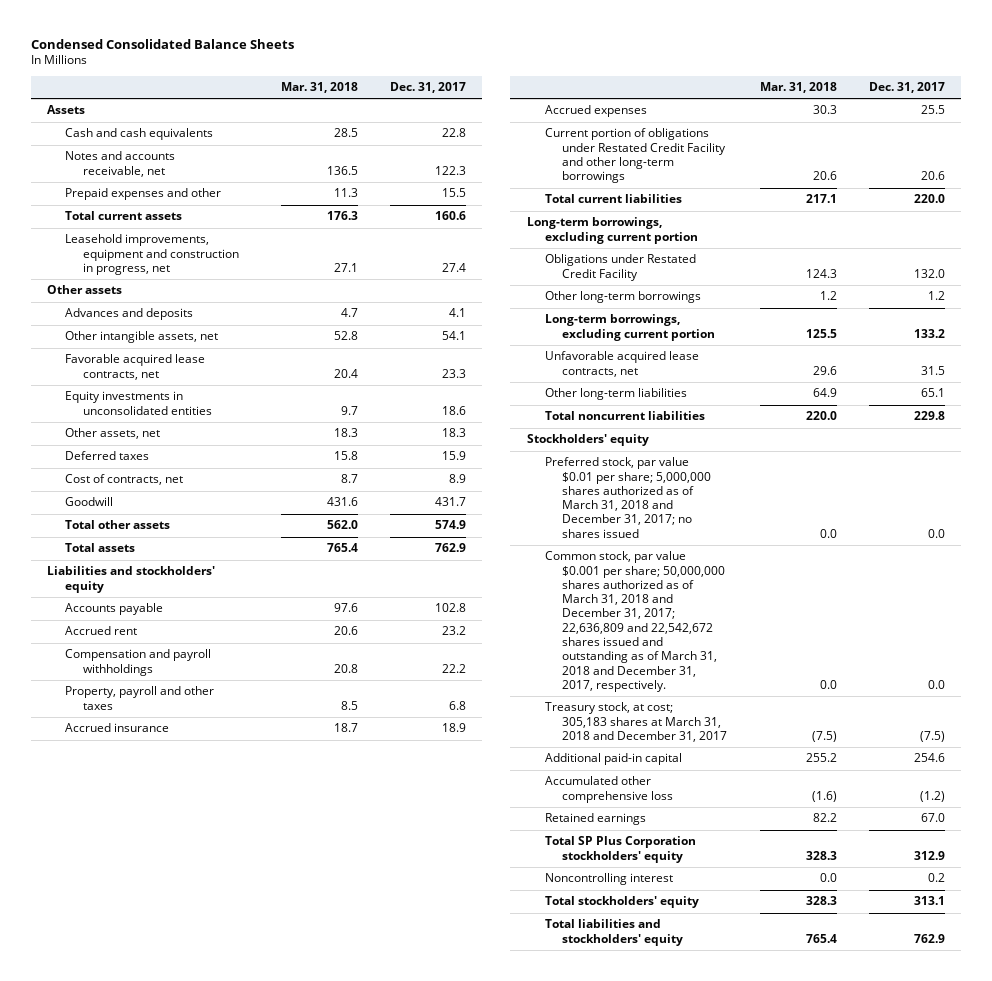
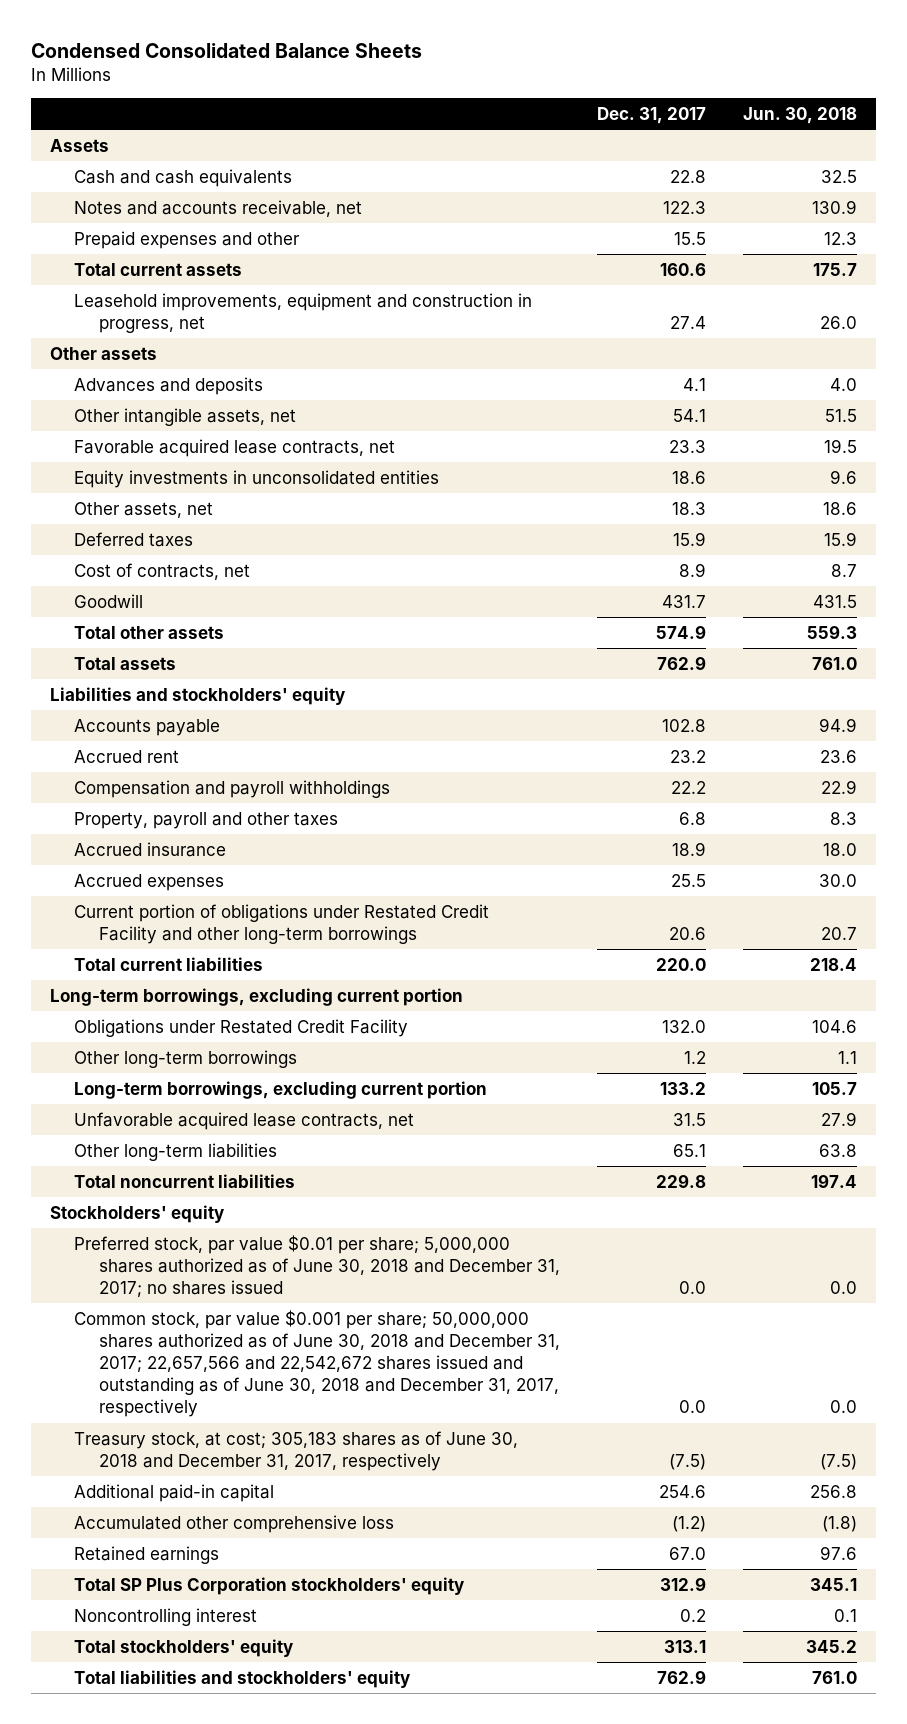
[280,82,358,94] Mar. 31, 2018 -> none
none -> [743,107,858,125] Jun. 30, 2018
[544,457,712,538] Preferred stock, par value $0.01 per share; 5,000,000 shares authorized as of March 31, 2018 and December 31, 2017; no shares issued -> [74,1234,560,1298] Preferred stock, par value $0.01 per share; 5,000,000 shares authorized as of June 30, 2018 and December 31, 2017; no shares issued
[544,551,726,692] Common stock, par value $0.001 per share; 50,000,000 shares authorized as of March 31, 2018 and December 31, 2017; 22,636,809 and 22,542,672 shares issued and outstanding as of March 31, 2018 and December 31, 2017, respectively. -> [74,1309,560,1418] Common stock, par value $0.001 per share; 50,000,000 shares authorized as of June 30, 2018 and December 31, 2017; 22,657,566 and 22,542,672 shares issued and outstanding as of June 30, 2018 and December 31, 2017, respectively
[544,702,728,742] Treasury stock, at cost; 305,183 shares at March 31, 2018 and December 31, 2017 -> [74,1430,519,1471] Treasury stock, at cost; 305,183 shares as of June 30, 2018 and December 31, 2017, respectively

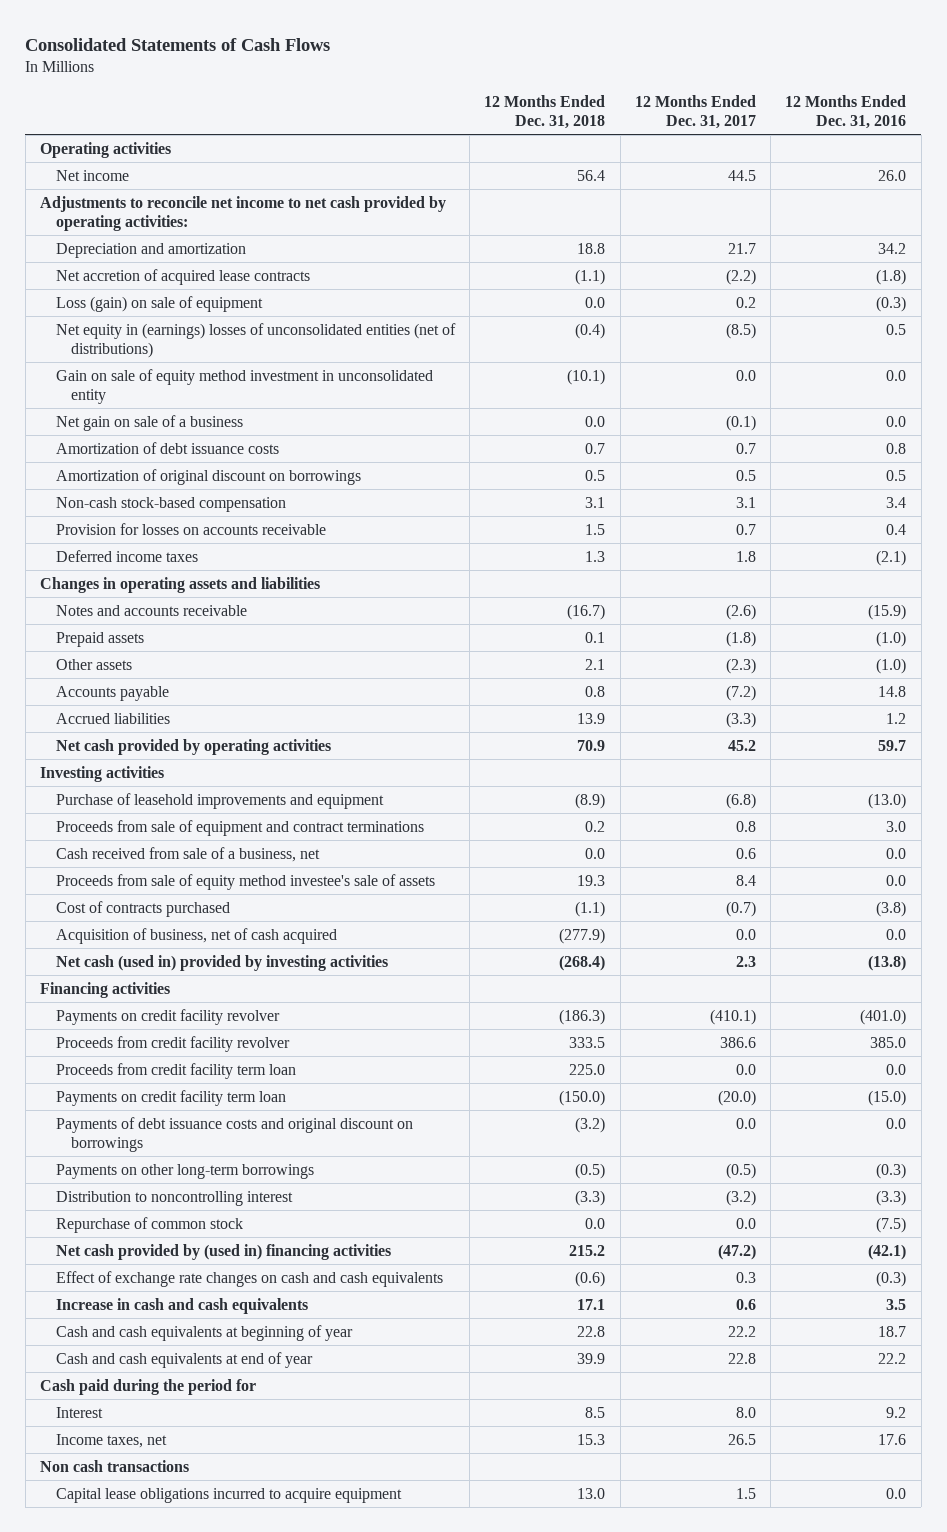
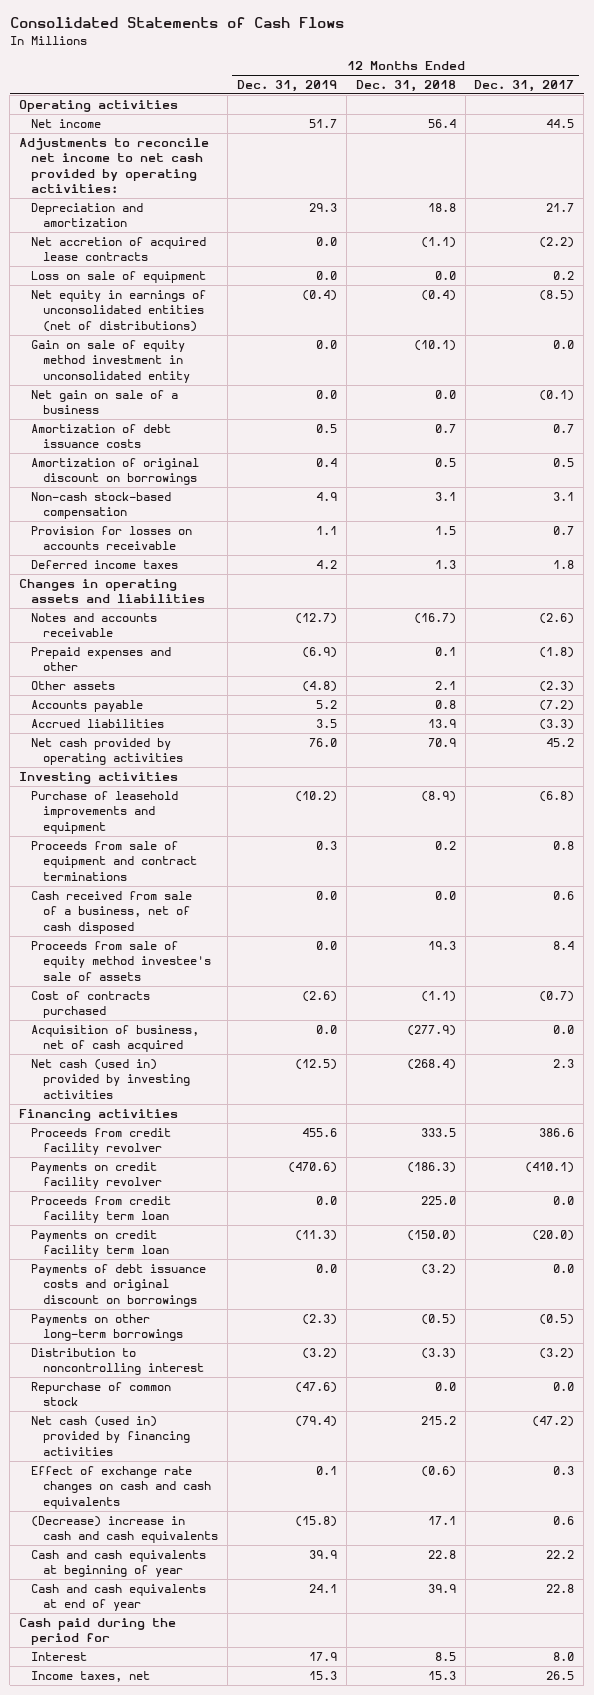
[785,95,907,130] 12 Months Ended Dec. 31, 2016 -> none
none -> [236,80,337,93] Dec. 31, 2019
[55,295,263,312] Loss (gain) on sale of equipment -> [31,270,207,283] Loss on sale of equipment
[55,322,456,358] Net equity in (earnings) losses of unconsolidated entities (net of distributions) -> [31,289,207,332] Net equity in earnings of unconsolidated entities (net of distributions)
[55,631,144,647] Prepaid assets -> [31,646,172,672] Prepaid expenses and other
[55,846,320,862] Cash received from sale of a business, net -> [31,890,193,934] Cash received from sale of a business, net of cash disposed
[55,1008,280,1025] Payments on credit facility revolver -> [31,1161,163,1190] Payments on credit facility revolver
[55,1243,391,1260] Net cash provided by (used in) financing activities -> [31,1415,191,1456] Net cash (used in) provided by financing activities
[55,1297,308,1314] Increase in cash and cash equivalents -> [31,1515,219,1544] (Decrease) increase in cash and cash equivalents
[40,1459,190,1472] Non cash transactions -> none
[55,1487,402,1503] Capital lease obligations incurred to acquire equipment -> none

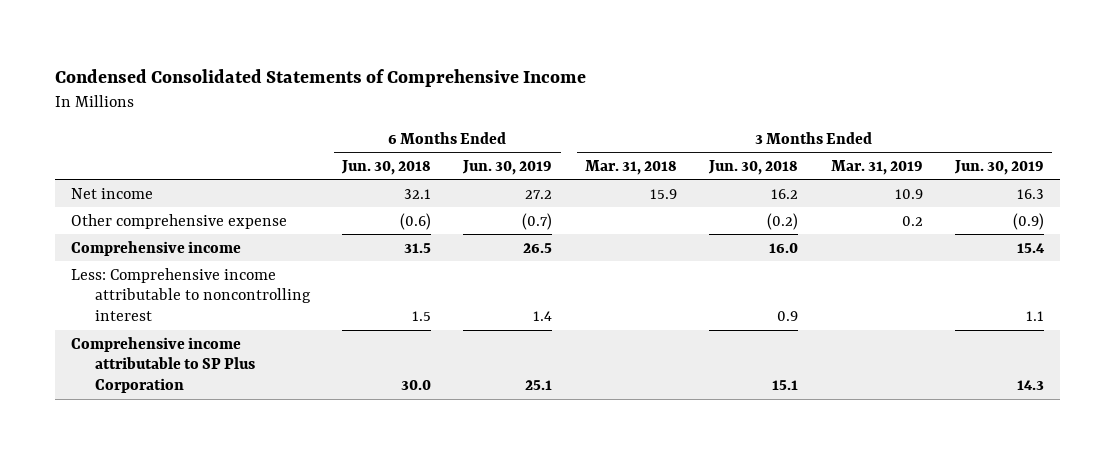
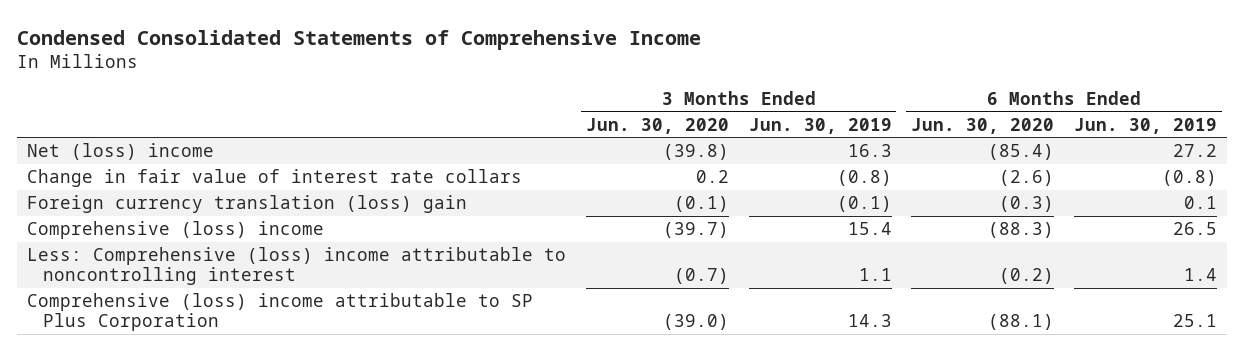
[341,159,432,175] Jun. 30, 2018 -> none
[584,159,677,175] Mar. 31, 2018 -> none
[708,159,799,175] Jun. 30, 2018 -> none
[830,159,923,175] Mar. 31, 2019 -> none
none -> [585,117,729,134] Jun. 30, 2020
none -> [911,117,1055,134] Jun. 30, 2020
[71,213,288,229] Other comprehensive expense -> none
[71,187,154,199] Net income -> [27,143,215,161] Net (loss) income
none -> [27,169,523,188] Change in fair value of interest rate collars
none -> [27,195,468,214] Foreign currency translation (loss) gain
[71,240,242,256] Comprehensive income -> [27,221,325,240] Comprehensive (loss) income
[71,267,311,322] Less: Comprehensive income attributable to noncontrolling interest -> [27,247,567,286] Less: Comprehensive (loss) income attributable to noncontrolling interest
[71,336,255,394] Comprehensive income attributable to SP Plus Corporation -> [27,293,534,332] Comprehensive (loss) income attributable to SP Plus Corporation

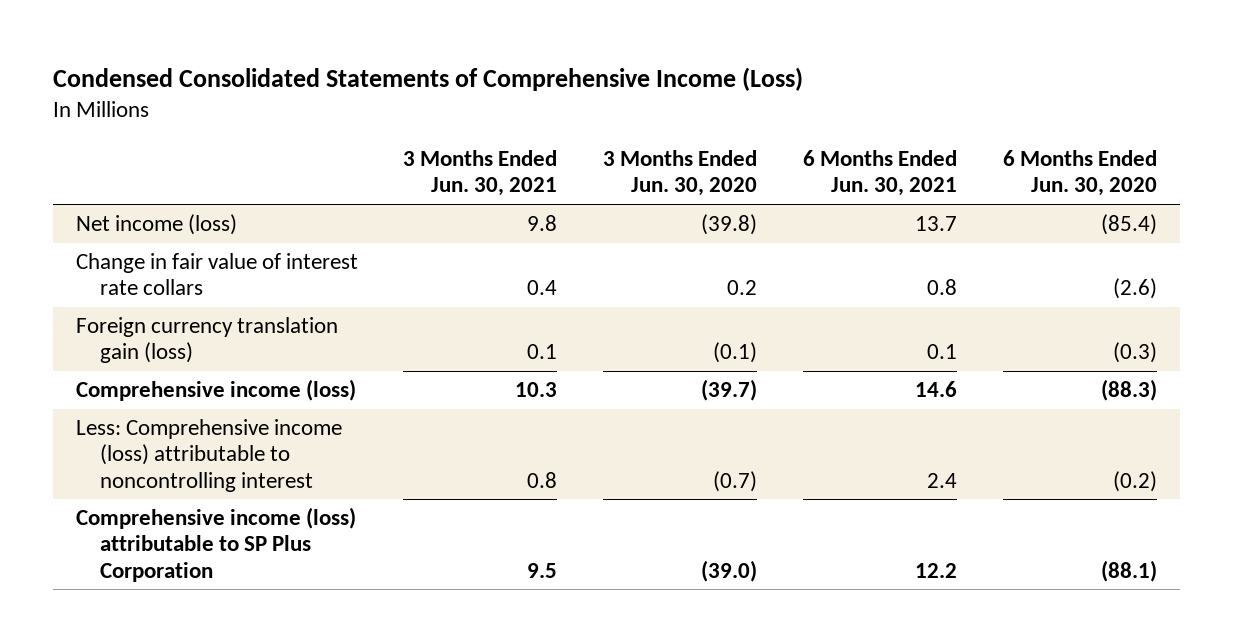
[17,29,702,50] Condensed Consolidated Statements of Comprehensive Income -> [52,67,803,92] Condensed Consolidated Statements of Comprehensive Income (Loss)
[748,117,892,134] Jun. 30, 2019 -> none
[1073,117,1217,134] Jun. 30, 2019 -> none
none -> [403,150,558,197] 3 Months Ended Jun. 30, 2021
none -> [803,150,958,197] 6 Months Ended Jun. 30, 2021
[27,143,215,161] Net (loss) income -> [75,214,237,236] Net income (loss)
[27,195,468,214] Foreign currency translation (loss) gain -> [75,317,338,364] Foreign currency translation gain (loss)
[27,221,325,240] Comprehensive (loss) income -> [75,379,356,402] Comprehensive income (loss)
[27,247,567,286] Less: Comprehensive (loss) income attributable to noncontrolling interest -> [75,419,342,492] Less: Comprehensive income (loss) attributable to noncontrolling interest
[27,293,534,332] Comprehensive (loss) income attributable to SP Plus Corporation -> [75,507,356,582] Comprehensive income (loss) attributable to SP Plus Corporation

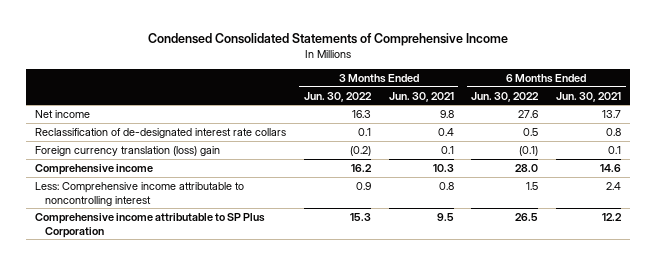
[52,67,803,92] Condensed Consolidated Statements of Comprehensive Income (Loss) -> [148,33,509,47] Condensed Consolidated Statements of Comprehensive Income
[603,150,758,197] 3 Months Ended Jun. 30, 2020 -> none
[1003,150,1158,197] 6 Months Ended Jun. 30, 2020 -> none
none -> [303,91,372,102] Jun. 30, 2022
none -> [471,91,540,102] Jun. 30, 2022
[75,253,358,296] Change in fair value of interest rate collars -> none
[75,214,237,236] Net income (loss) -> [34,109,90,118] Net income
none -> [34,127,286,138] Reclassification of de-designated interest rate collars
[75,317,338,364] Foreign currency translation gain (loss) -> [34,145,220,156] Foreign currency translation (loss) gain
[75,379,356,402] Comprehensive income (loss) -> [34,163,153,175] Comprehensive income
[75,419,342,492] Less: Comprehensive income (loss) attributable to noncontrolling interest -> [34,181,244,206] Less: Comprehensive income attributable to noncontrolling interest
[75,507,356,582] Comprehensive income (loss) attributable to SP Plus Corporation -> [34,212,265,238] Comprehensive income attributable to SP Plus Corporation

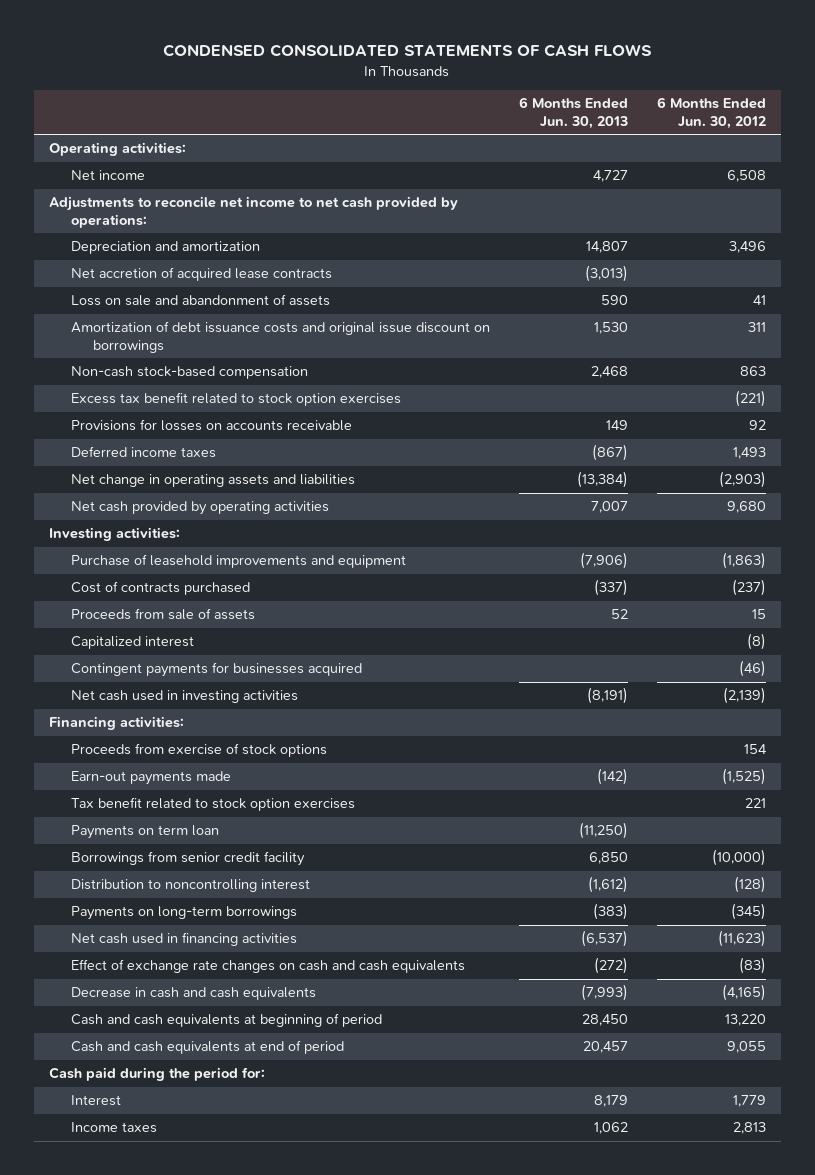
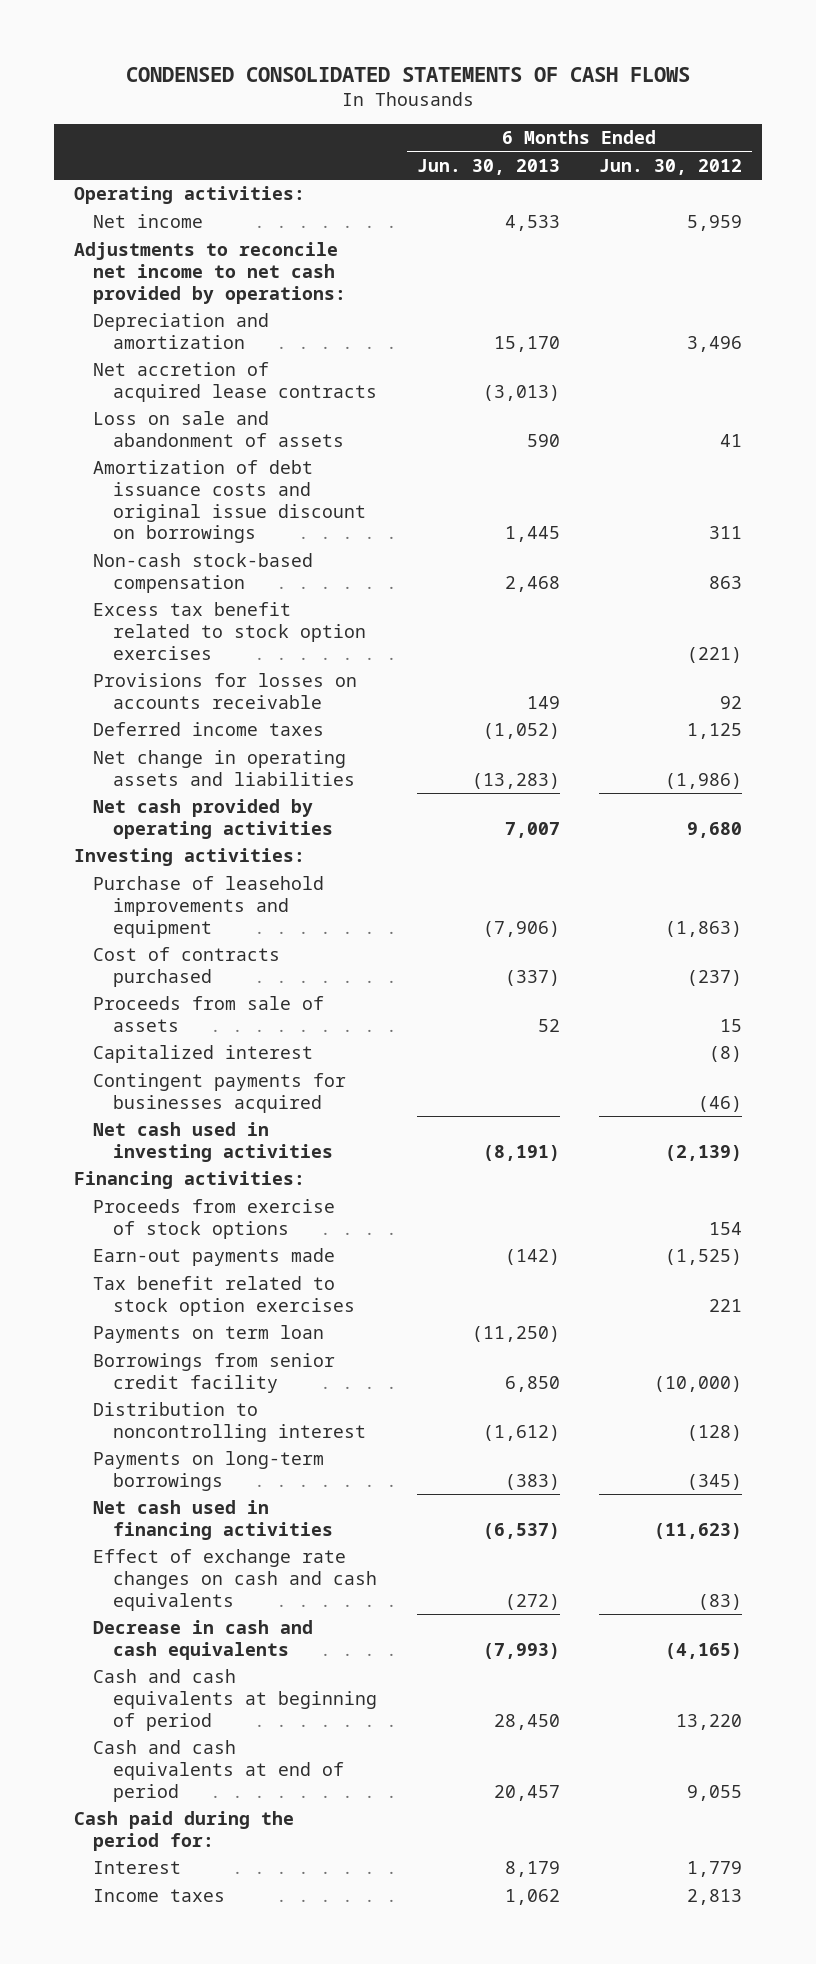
[592,170,628,183] 4,727 -> [504,215,560,232] 4,533
[727,170,767,183] 6,508 -> [687,215,743,232] 5,959
[585,241,628,254] 14,807 -> [493,336,560,353] 15,170
[593,322,628,335] 1,530 -> [504,526,560,543] 1,445
[591,444,628,462] (867) -> [482,723,560,740] (1,052)
[733,447,767,460] 1,493 -> [687,723,743,740] 1,125
[576,471,628,489] (13,384) -> [471,773,560,790] (13,283)
[719,471,767,489] (2,903) -> [665,773,743,790] (1,986)

